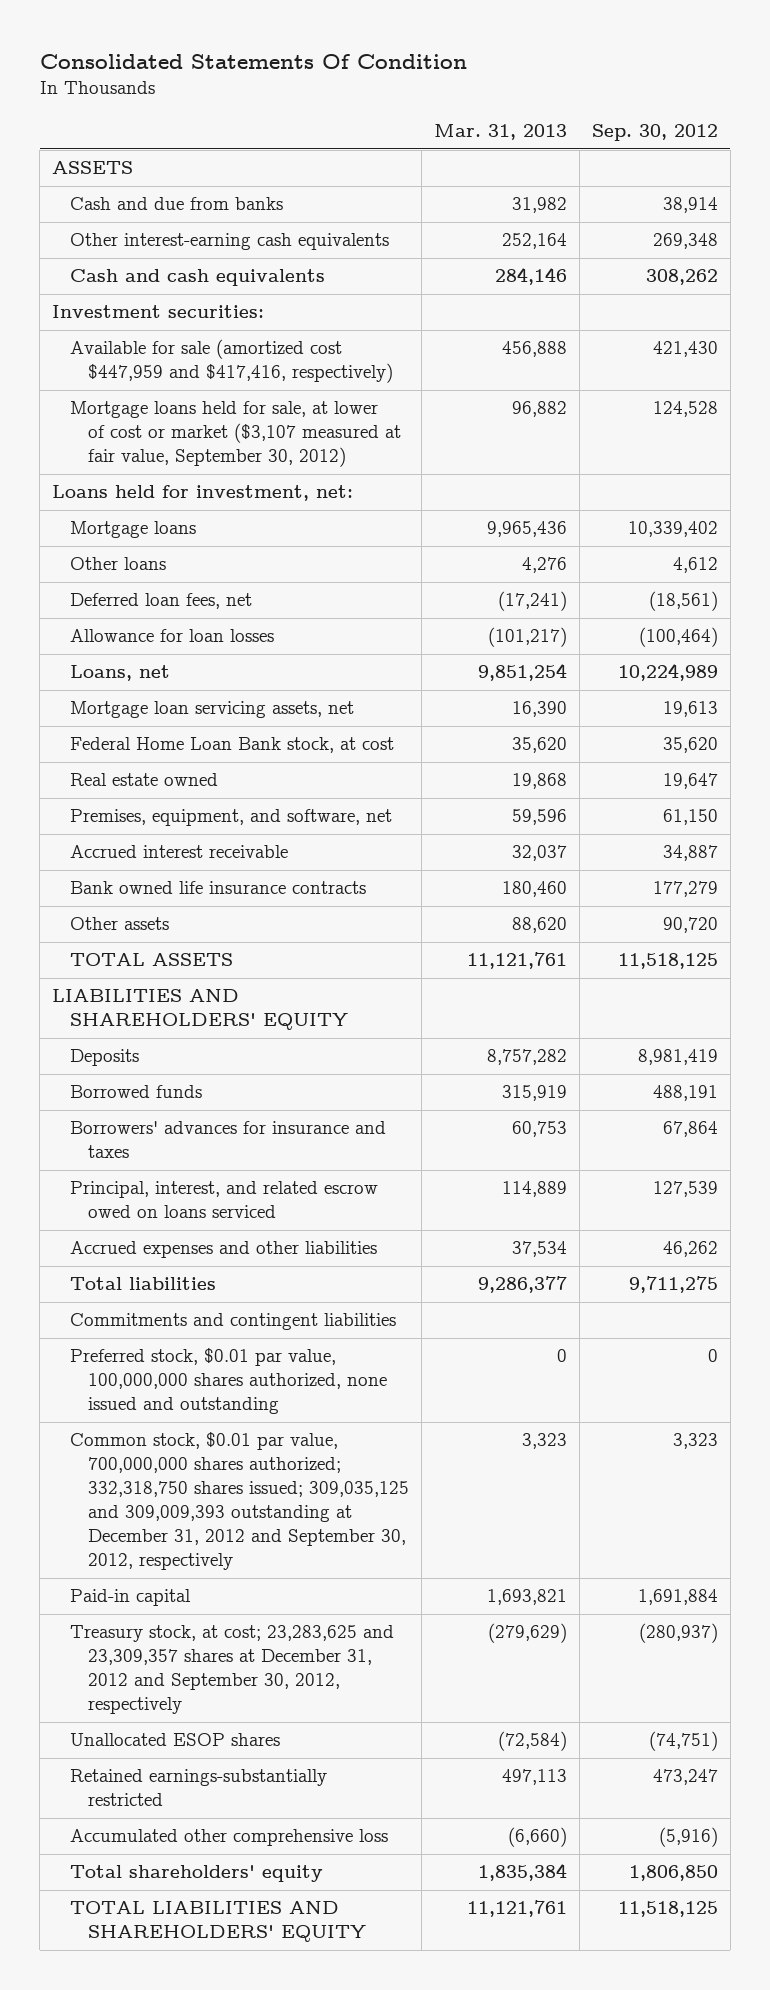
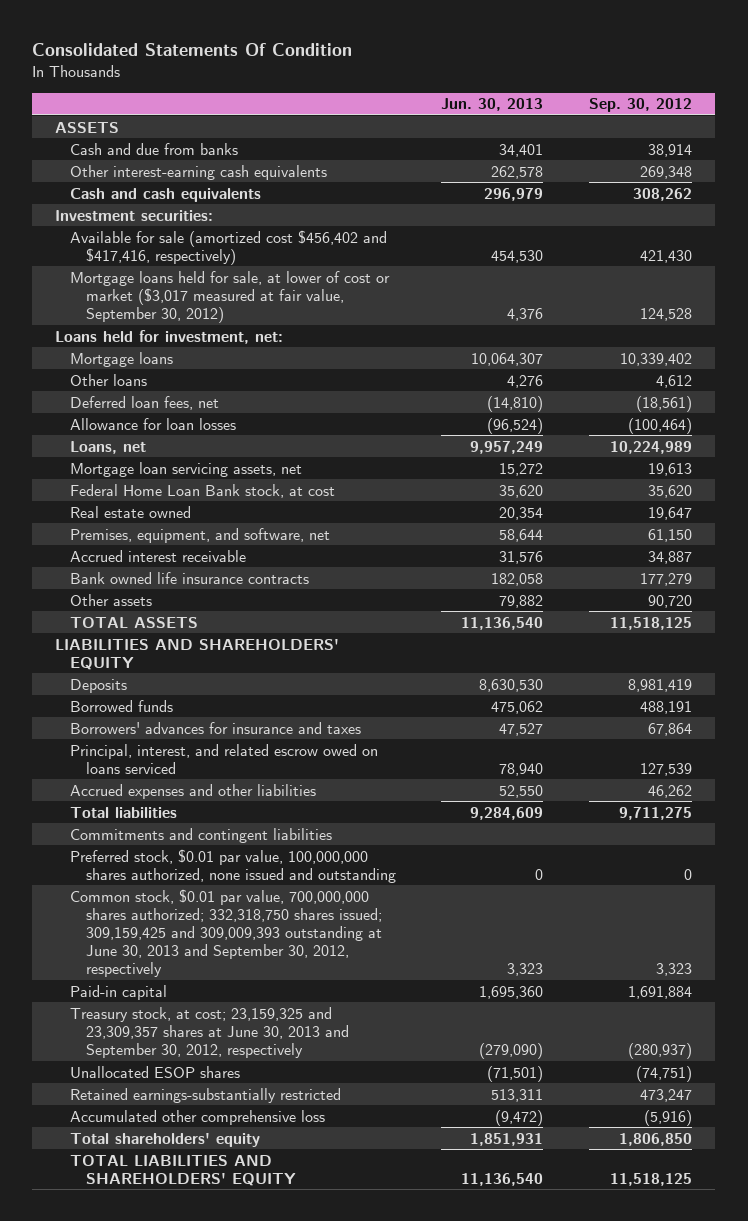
[433,124,567,141] Mar. 31, 2013 -> none
none -> [441,98,544,112] Jun. 30, 2013
[69,339,393,384] Available for sale (amortized cost $447,959 and $417,416, respectively) -> [70,229,388,265] Available for sale (amortized cost $456,402 and $417,416, respectively)
[69,401,401,468] Mortgage loans held for sale, at lower of cost or market ($3,107 measured at fair value, September 30, 2012) -> [70,270,391,323] Mortgage loans held for sale, at lower of cost or market ($3,017 measured at fair value, September 30, 2012)
[69,1432,409,1571] Common stock, $0.01 par value, 700,000,000 shares authorized; 332,318,750 shares issued; 309,035,125 and 309,009,393 outstanding at December 31, 2012 and September 30, 2012, respectively -> [70,888,382,978] Common stock, $0.01 par value, 700,000,000 shares authorized; 332,318,750 shares issued; 309,159,425 and 309,009,393 outstanding at June 30, 2013 and September 30, 2012, respectively
[69,1625,394,1715] Treasury stock, at cost; 23,283,625 and 23,309,357 shares at December 31, 2012 and September 30, 2012, respectively -> [70,1006,349,1058] Treasury stock, at cost; 23,159,325 and 23,309,357 shares at June 30, 2013 and September 30, 2012, respectively

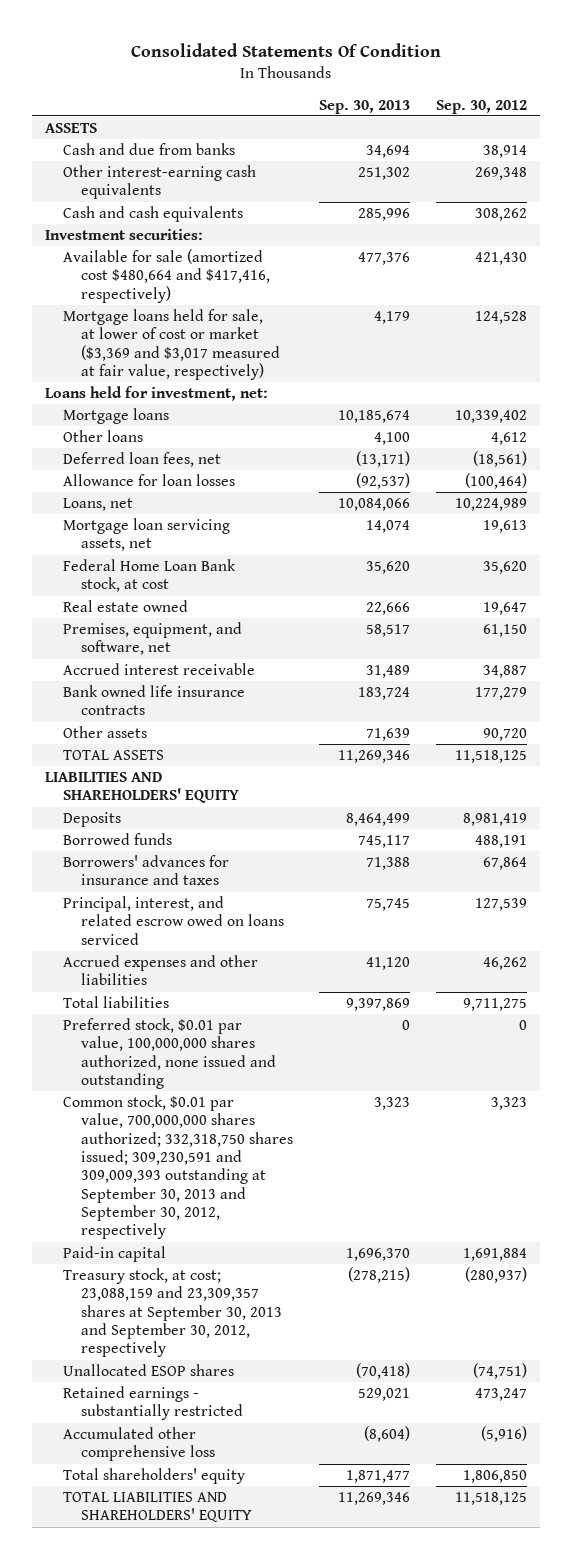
[441,98,544,112] Jun. 30, 2013 -> none
none -> [319,99,411,114] Sep. 30, 2013
[70,229,388,265] Available for sale (amortized cost $456,402 and $417,416, respectively) -> [63,248,271,303] Available for sale (amortized cost $480,664 and $417,416, respectively)
[70,270,391,323] Mortgage loans held for sale, at lower of cost or market ($3,017 measured at fair value, September 30, 2012) -> [63,308,281,381] Mortgage loans held for sale, at lower of cost or market ($3,369 and $3,017 measured at fair value, respectively)
[70,827,333,843] Commitments and contingent liabilities -> none
[70,888,382,978] Common stock, $0.01 par value, 700,000,000 shares authorized; 332,318,750 shares issued; 309,159,425 and 309,009,393 outstanding at June 30, 2013 and September 30, 2012, respectively -> [63,1094,294,1240] Common stock, $0.01 par value, 700,000,000 shares authorized; 332,318,750 shares issued; 309,230,591 and 309,009,393 outstanding at September 30, 2013 and September 30, 2012, respectively
[70,1006,349,1058] Treasury stock, at cost; 23,159,325 and 23,309,357 shares at June 30, 2013 and September 30, 2012, respectively -> [63,1267,283,1358] Treasury stock, at cost; 23,088,159 and 23,309,357 shares at September 30, 2013 and September 30, 2012, respectively
[70,1087,342,1103] Retained earnings-substantially restricted -> [63,1385,244,1421] Retained earnings - substantially restricted

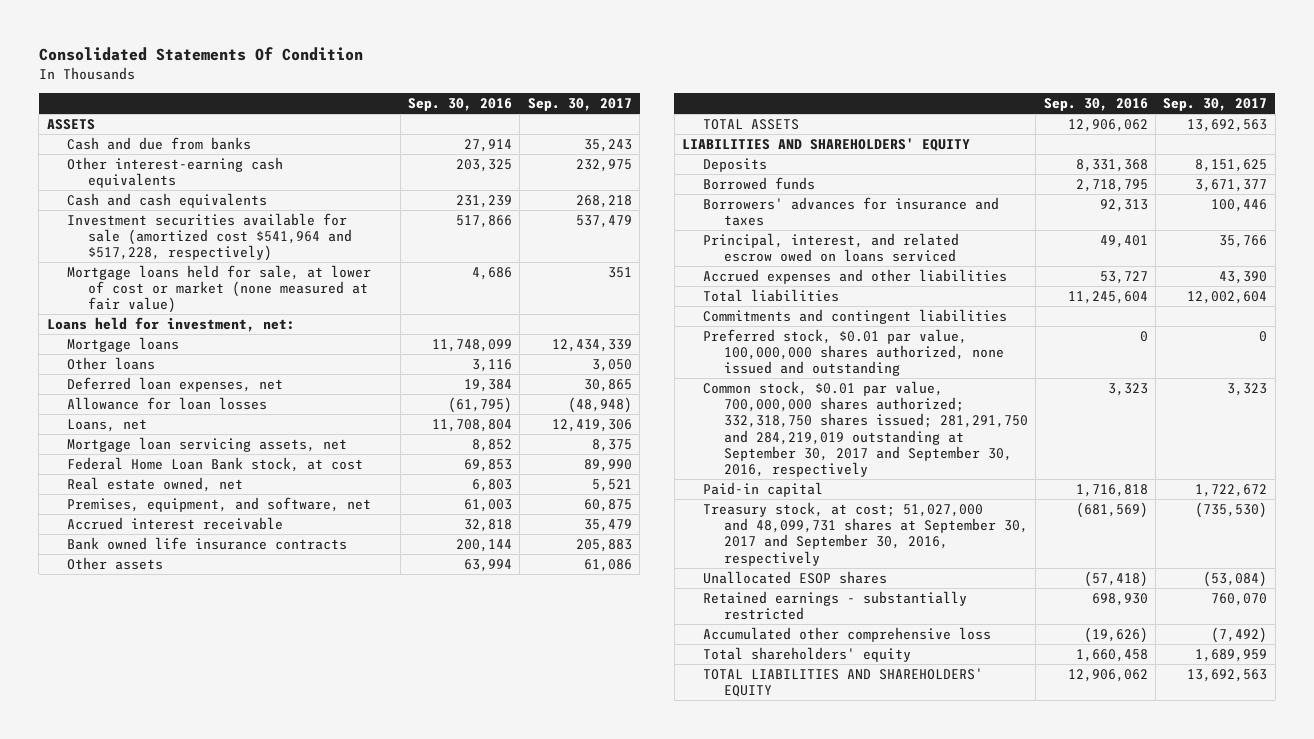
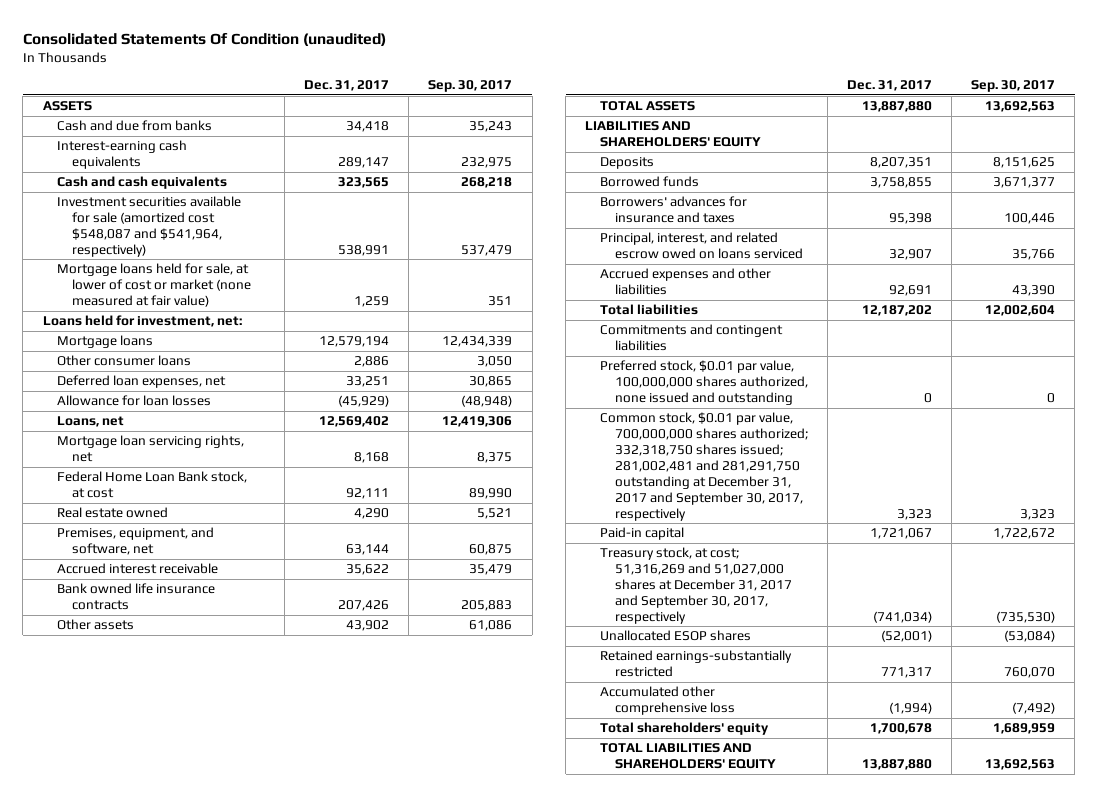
[38,47,363,62] Consolidated Statements Of Condition -> [22,32,386,46] Consolidated Statements Of Condition (unaudited)
[408,98,513,112] Sep. 30, 2016 -> none
none -> [304,80,390,92] Dec. 31, 2017
[67,156,284,189] Other interest-earning cash equivalents -> [57,140,188,170] Interest-earning cash equivalents
[67,212,353,262] Investment securities available for sale (amortized cost $541,964 and $517,228, respectively) -> [57,196,242,257] Investment securities available for sale (amortized cost $548,087 and $541,964, respectively)
[67,356,156,370] Other loans -> [57,355,192,367] Other consumer loans
[67,436,348,452] Mortgage loan servicing assets, net -> [57,435,245,463] Mortgage loan servicing rights, net
[67,476,244,492] Real estate owned, net -> [57,507,169,519] Real estate owned
[703,380,1029,478] Common stock, $0.01 par value, 700,000,000 shares authorized; 332,318,750 shares issued; 281,291,750 and 284,219,019 outstanding at September 30, 2017 and September 30, 2016, respectively -> [599,412,808,521] Common stock, $0.01 par value, 700,000,000 shares authorized; 332,318,750 shares issued; 281,002,481 and 281,291,750 outstanding at December 31, 2017 and September 30, 2017, respectively
[703,501,1029,566] Treasury stock, at cost; 51,027,000 and 48,099,731 shares at September 30, 2017 and September 30, 2016, respectively -> [599,547,792,624] Treasury stock, at cost; 51,316,269 and 51,027,000 shares at December 31, 2017 and September 30, 2017, respectively
[703,590,968,621] Retained earnings - substantially restricted -> [599,650,792,678] Retained earnings-substantially restricted

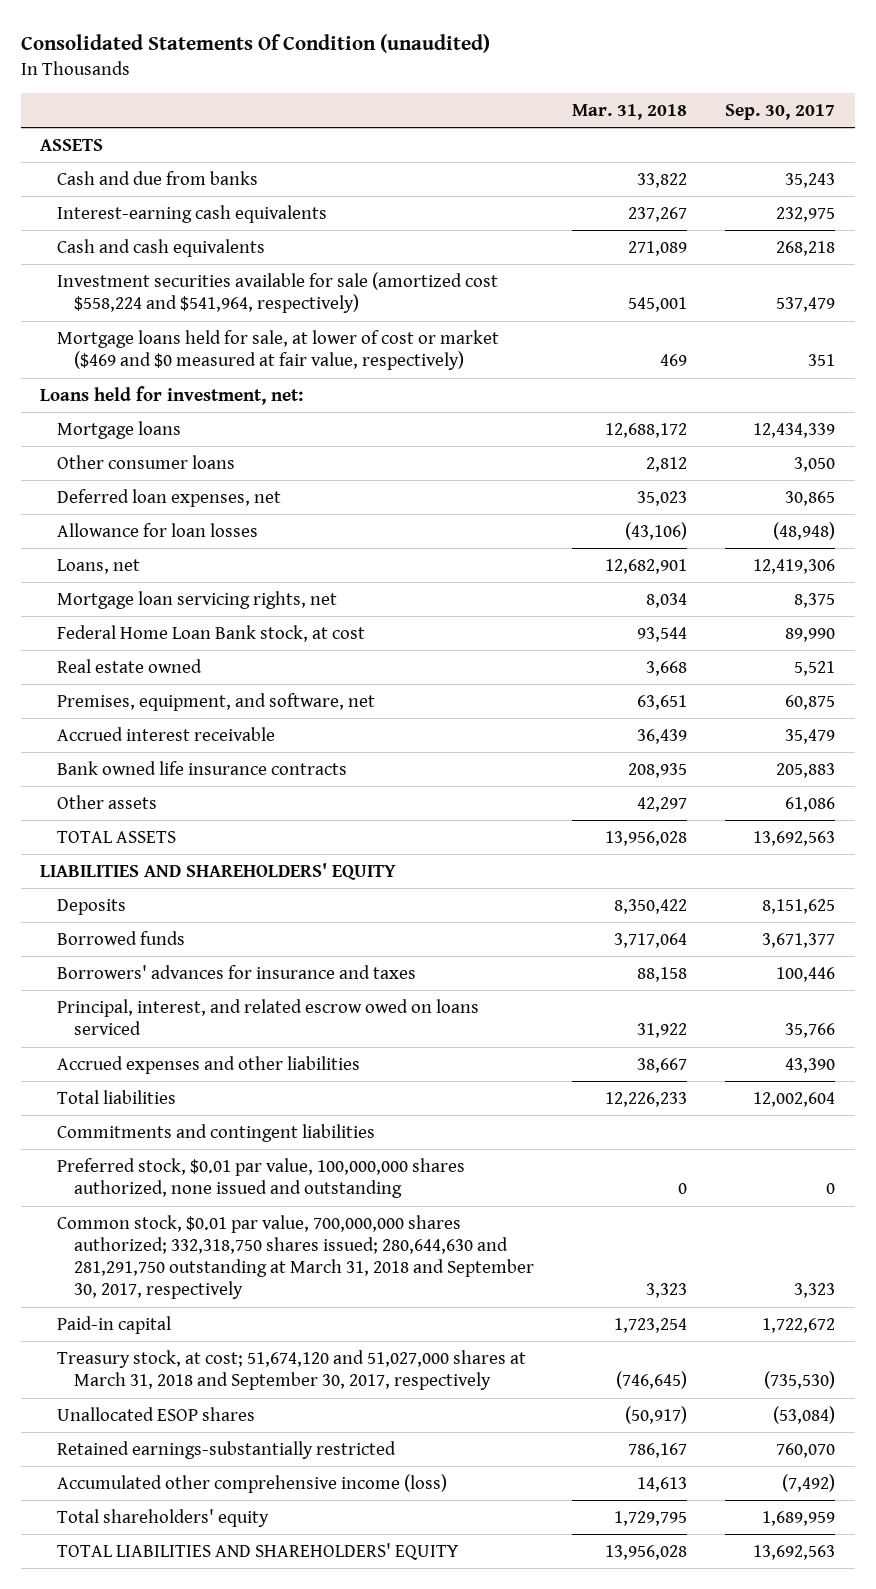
[304,80,390,92] Dec. 31, 2017 -> none
none -> [571,103,687,120] Mar. 31, 2018
[57,196,242,257] Investment securities available for sale (amortized cost $548,087 and $541,964, respectively) -> [56,271,498,314] Investment securities available for sale (amortized cost $558,224 and $541,964, respectively)
[57,263,251,308] Mortgage loans held for sale, at lower of cost or market (none measured at fair value) -> [56,329,499,371] Mortgage loans held for sale, at lower of cost or market ($469 and $0 measured at fair value, respectively)
[599,412,808,521] Common stock, $0.01 par value, 700,000,000 shares authorized; 332,318,750 shares issued; 281,002,481 and 281,291,750 outstanding at December 31, 2017 and September 30, 2017, respectively -> [56,1214,534,1300] Common stock, $0.01 par value, 700,000,000 shares authorized; 332,318,750 shares issued; 280,644,630 and 281,291,750 outstanding at March 31, 2018 and September 30, 2017, respectively
[599,547,792,624] Treasury stock, at cost; 51,316,269 and 51,027,000 shares at December 31, 2017 and September 30, 2017, respectively -> [56,1349,526,1391] Treasury stock, at cost; 51,674,120 and 51,027,000 shares at March 31, 2018 and September 30, 2017, respectively
[599,686,735,716] Accumulated other comprehensive loss -> [56,1473,447,1493] Accumulated other comprehensive income (loss)

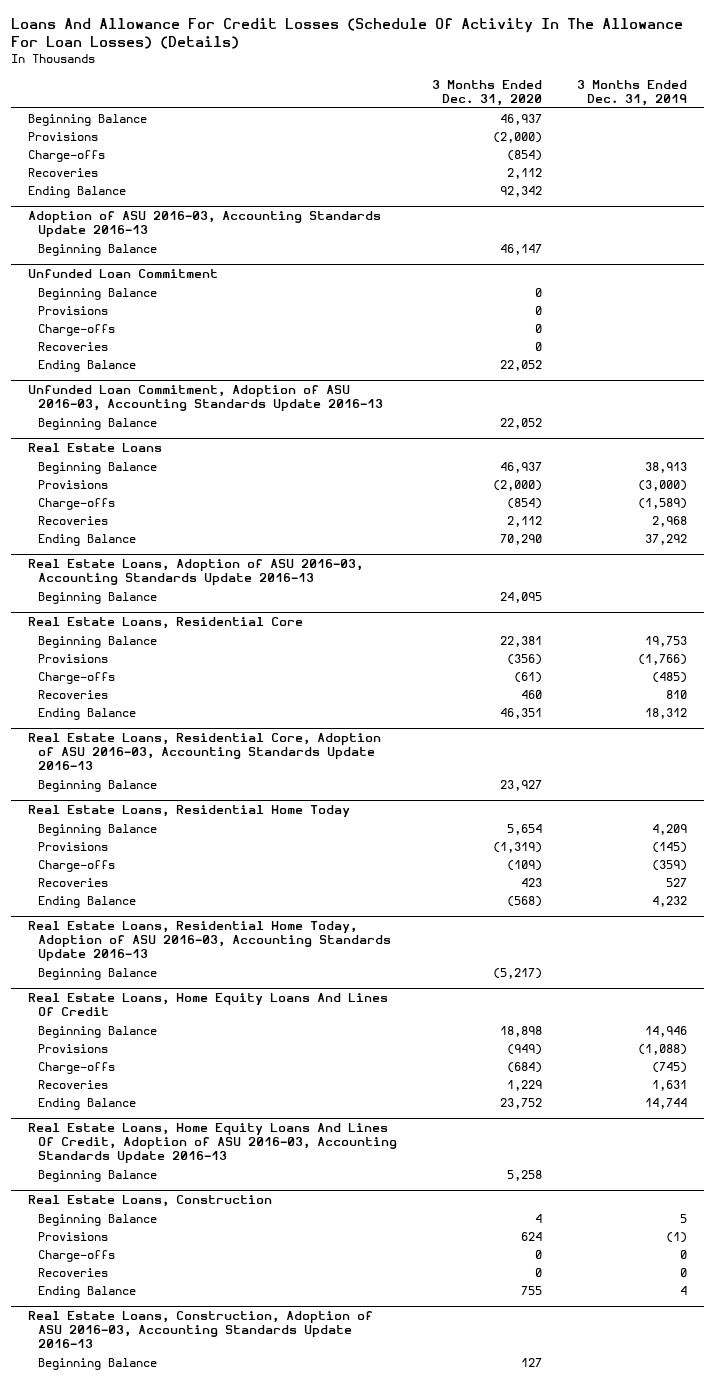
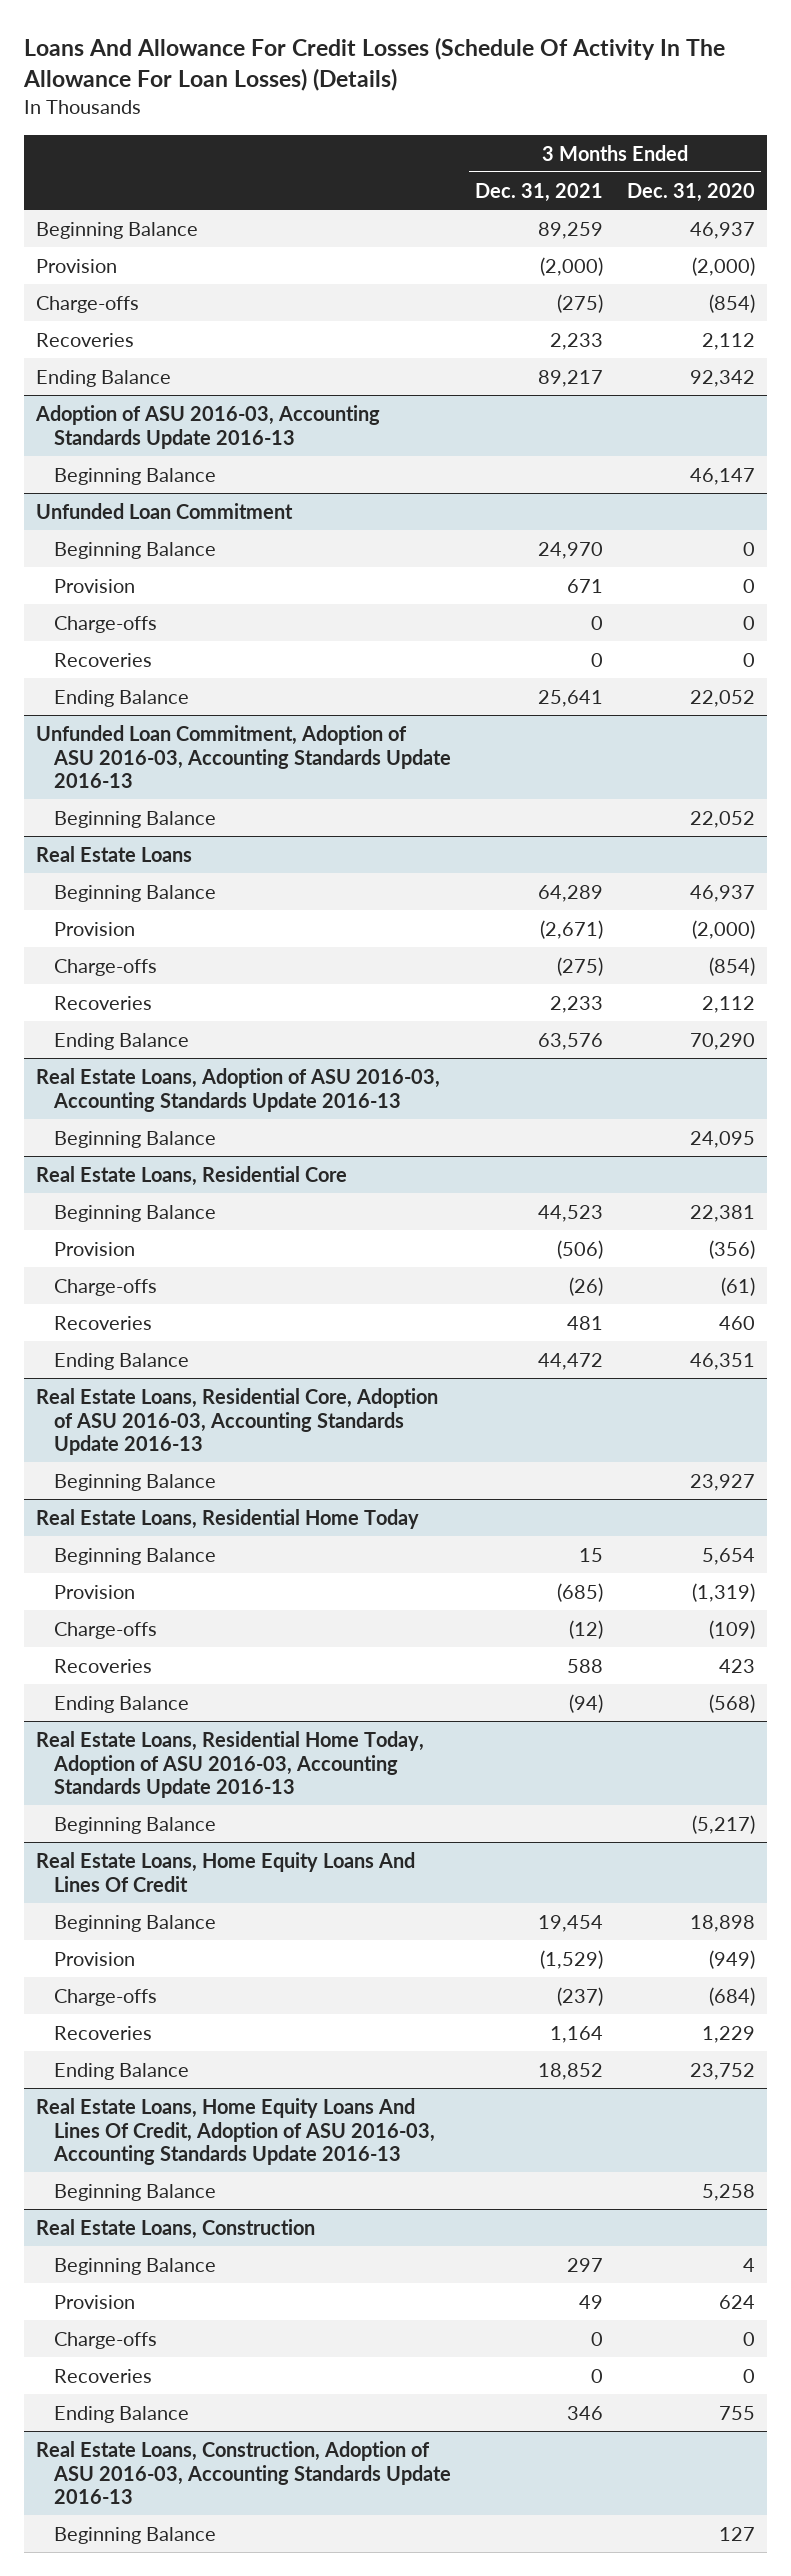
[576,79,687,106] 3 Months Ended Dec. 31, 2019 -> none
none -> [475,182,604,202] Dec. 31, 2021
[28,131,99,141] Provisions -> [36,258,118,273] Provision
[37,305,108,315] Provisions -> [54,578,136,593] Provision
[37,479,108,489] Provisions -> [54,921,136,936] Provision
[37,653,108,663] Provisions -> [54,1241,136,1256] Provision
[37,841,108,851] Provisions -> [54,1584,136,1599] Provision
[37,1043,108,1053] Provisions -> [54,1951,136,1966] Provision
[37,1231,108,1241] Provisions -> [54,2294,136,2309] Provision

